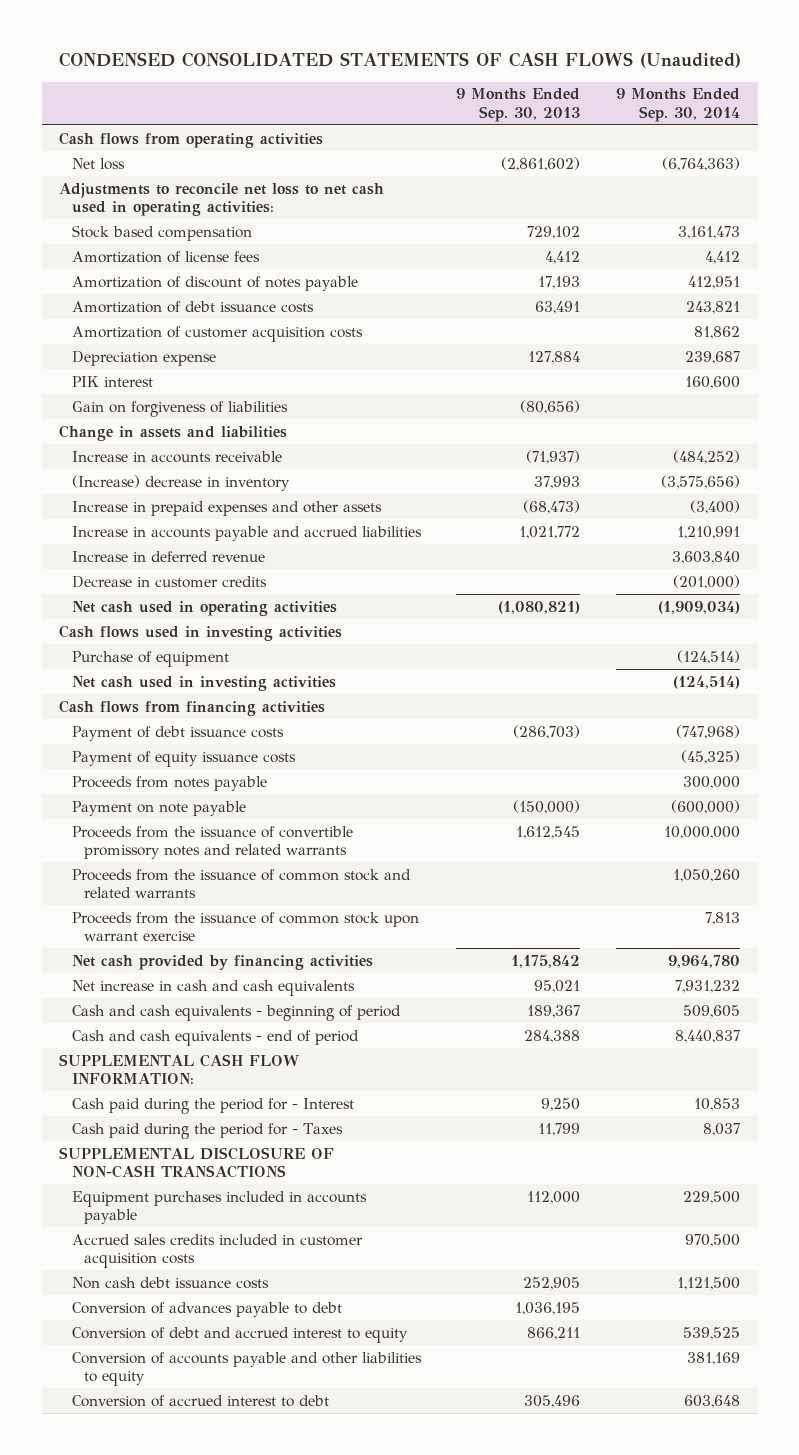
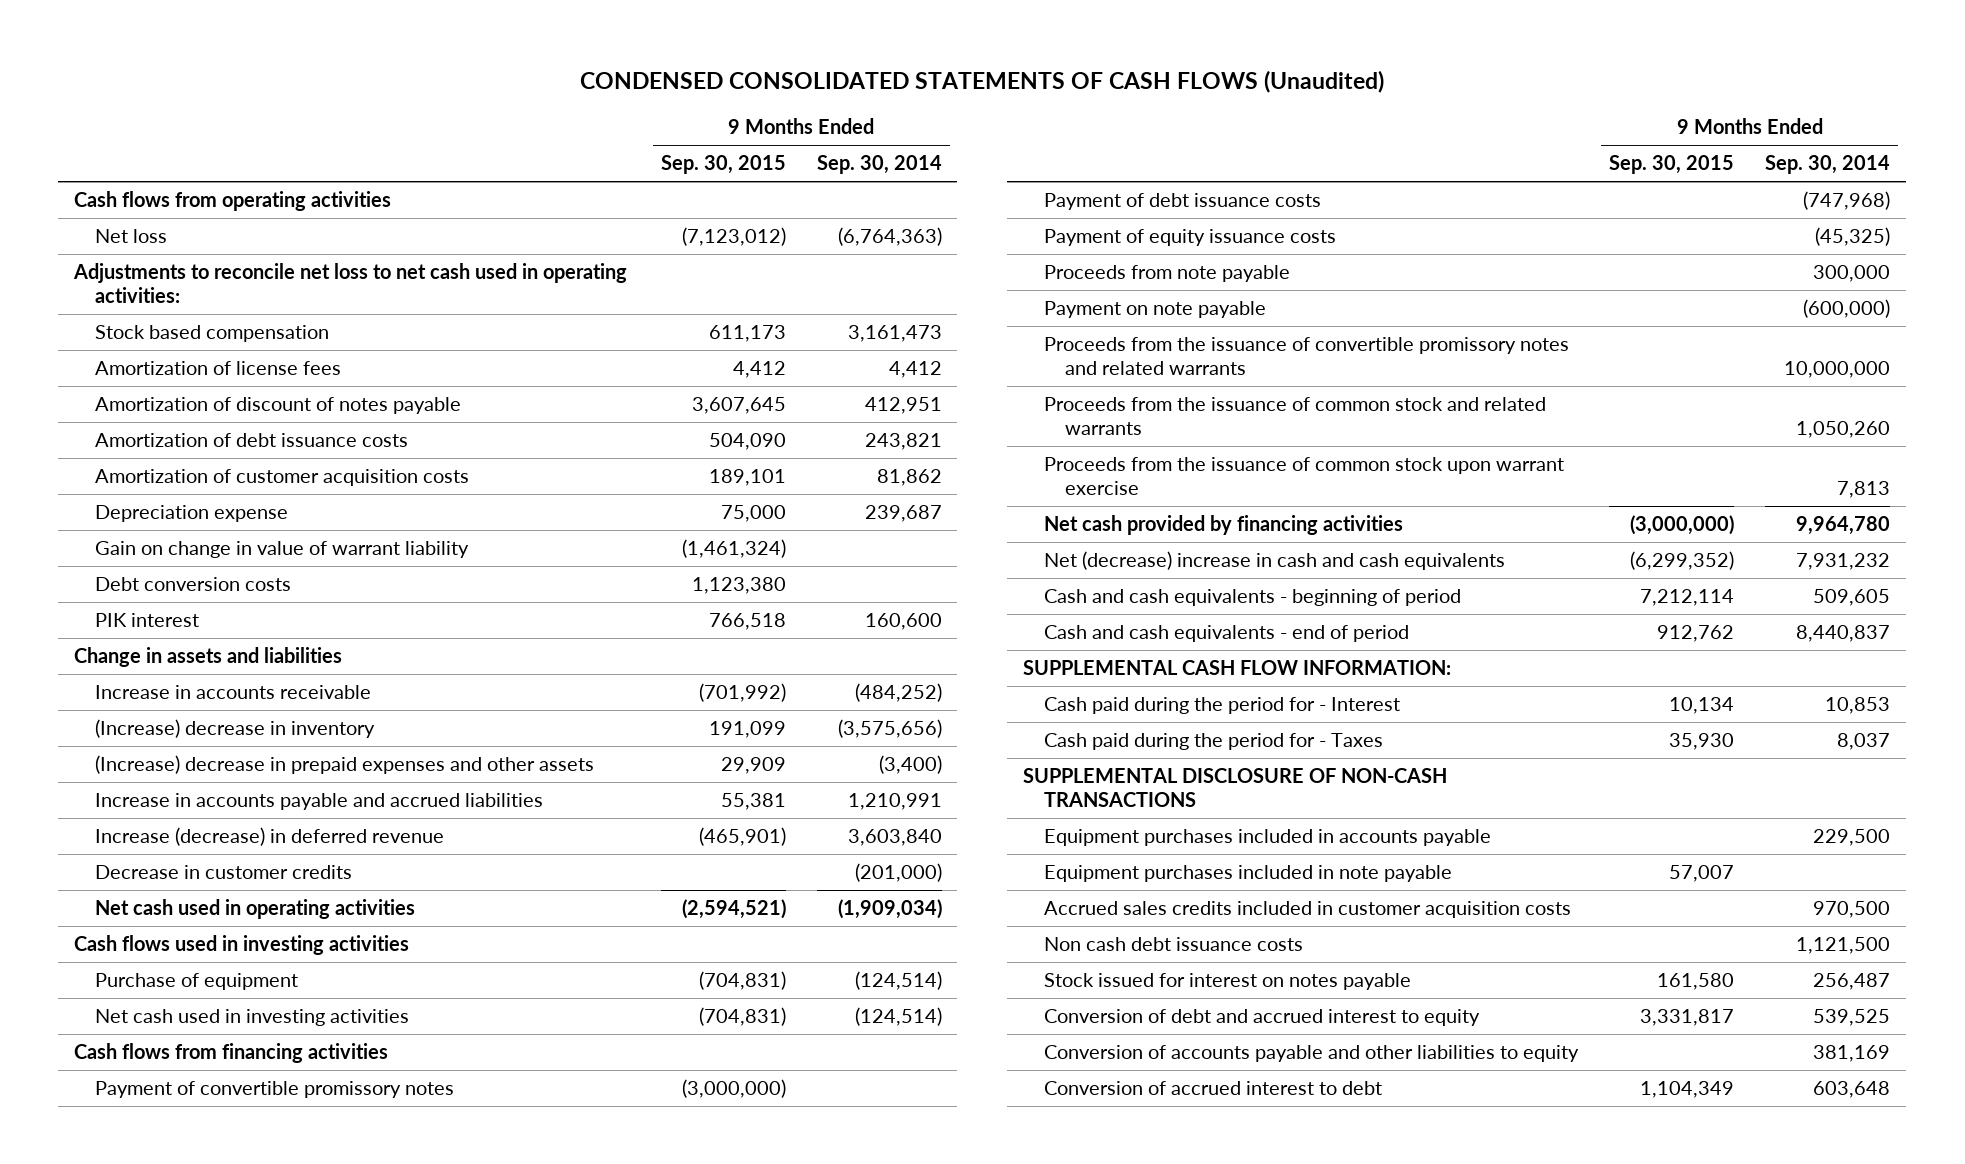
[456,88,581,123] 9 Months Ended Sep. 30, 2013 -> none
none -> [660,155,786,175] Sep. 30, 2015
none -> [95,541,470,559] Gain on change in value of warrant liability
none -> [95,577,292,592] Debt conversion costs
[71,400,288,417] Gain on forgiveness of liabilities -> none
[71,500,382,516] Increase in prepaid expenses and other assets -> [95,755,595,775] (Increase) decrease in prepaid expenses and other assets
[71,550,265,562] Increase in deferred revenue -> [95,827,445,847] Increase (decrease) in deferred revenue
none -> [95,1081,455,1099] Payment of convertible promissory notes
[71,775,267,791] Proceeds from notes payable -> [1044,265,1291,283] Proceeds from note payable
[71,979,355,996] Net increase in cash and cash equivalents -> [1044,551,1506,571] Net (decrease) increase in cash and cash equivalents
none -> [1044,865,1453,883] Equipment purchases included in note payable
[71,1301,342,1317] Conversion of advances payable to debt -> none
none -> [1044,973,1412,991] Stock issued for interest on notes payable

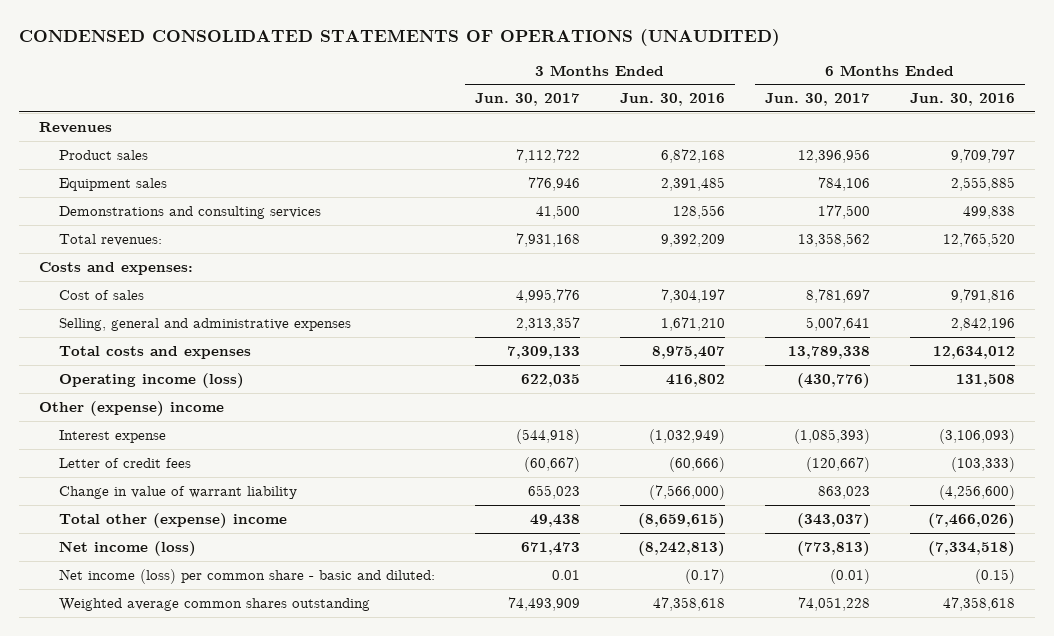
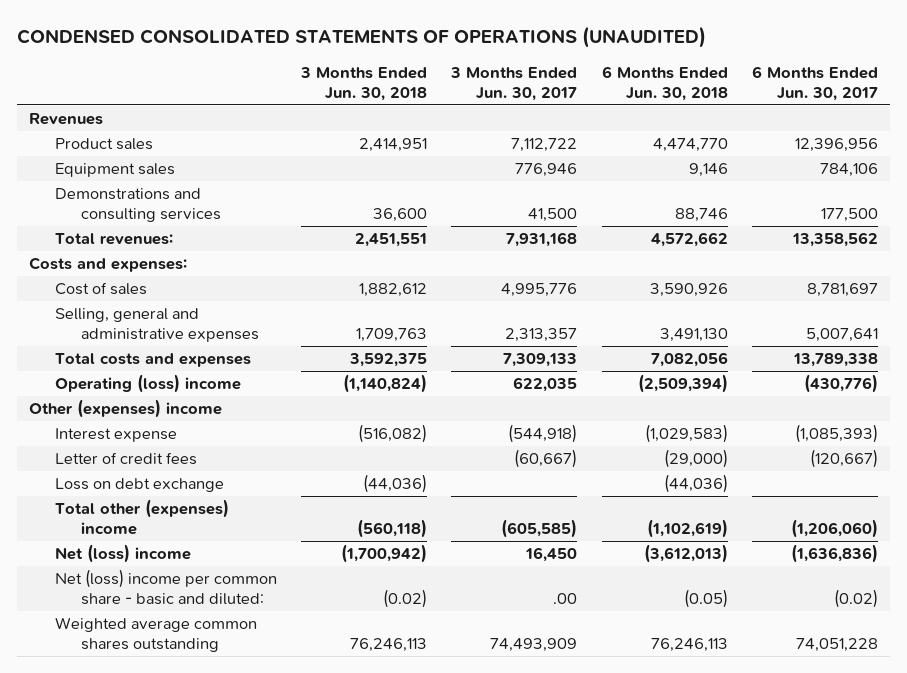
[619,93,725,107] Jun. 30, 2016 -> none
[910,93,1016,107] Jun. 30, 2016 -> none
none -> [300,66,428,101] 3 Months Ended Jun. 30, 2018
none -> [601,65,728,101] 6 Months Ended Jun. 30, 2018
[58,372,244,388] Operating income (loss) -> [54,374,241,394] Operating (loss) income
[38,400,224,416] Other (expense) income -> [29,399,223,419] Other (expenses) income
[58,485,297,499] Change in value of warrant liability -> none
none -> [54,478,224,493] Loss on debt exchange
[58,512,287,528] Total other (expense) income -> [54,499,229,536] Total other (expenses) income
[529,513,580,527] 49,438 -> [501,519,578,539] (605,585)
[797,512,871,528] (343,037) -> [790,519,878,539] (1,206,060)
[58,540,196,556] Net income (loss) -> [54,544,191,564] Net (loss) income
[520,541,580,555] 671,473 -> [525,547,578,563] 16,450
[797,540,871,556] (773,813) -> [790,544,878,564] (1,636,836)
[58,568,435,584] Net income (loss) per common share - basic and diluted: -> [54,569,277,606] Net (loss) income per common share - basic and diluted:
[551,569,580,580] 0.01 -> [553,593,578,605] .00
[830,568,871,584] (0.01) -> [833,589,878,609] (0.02)

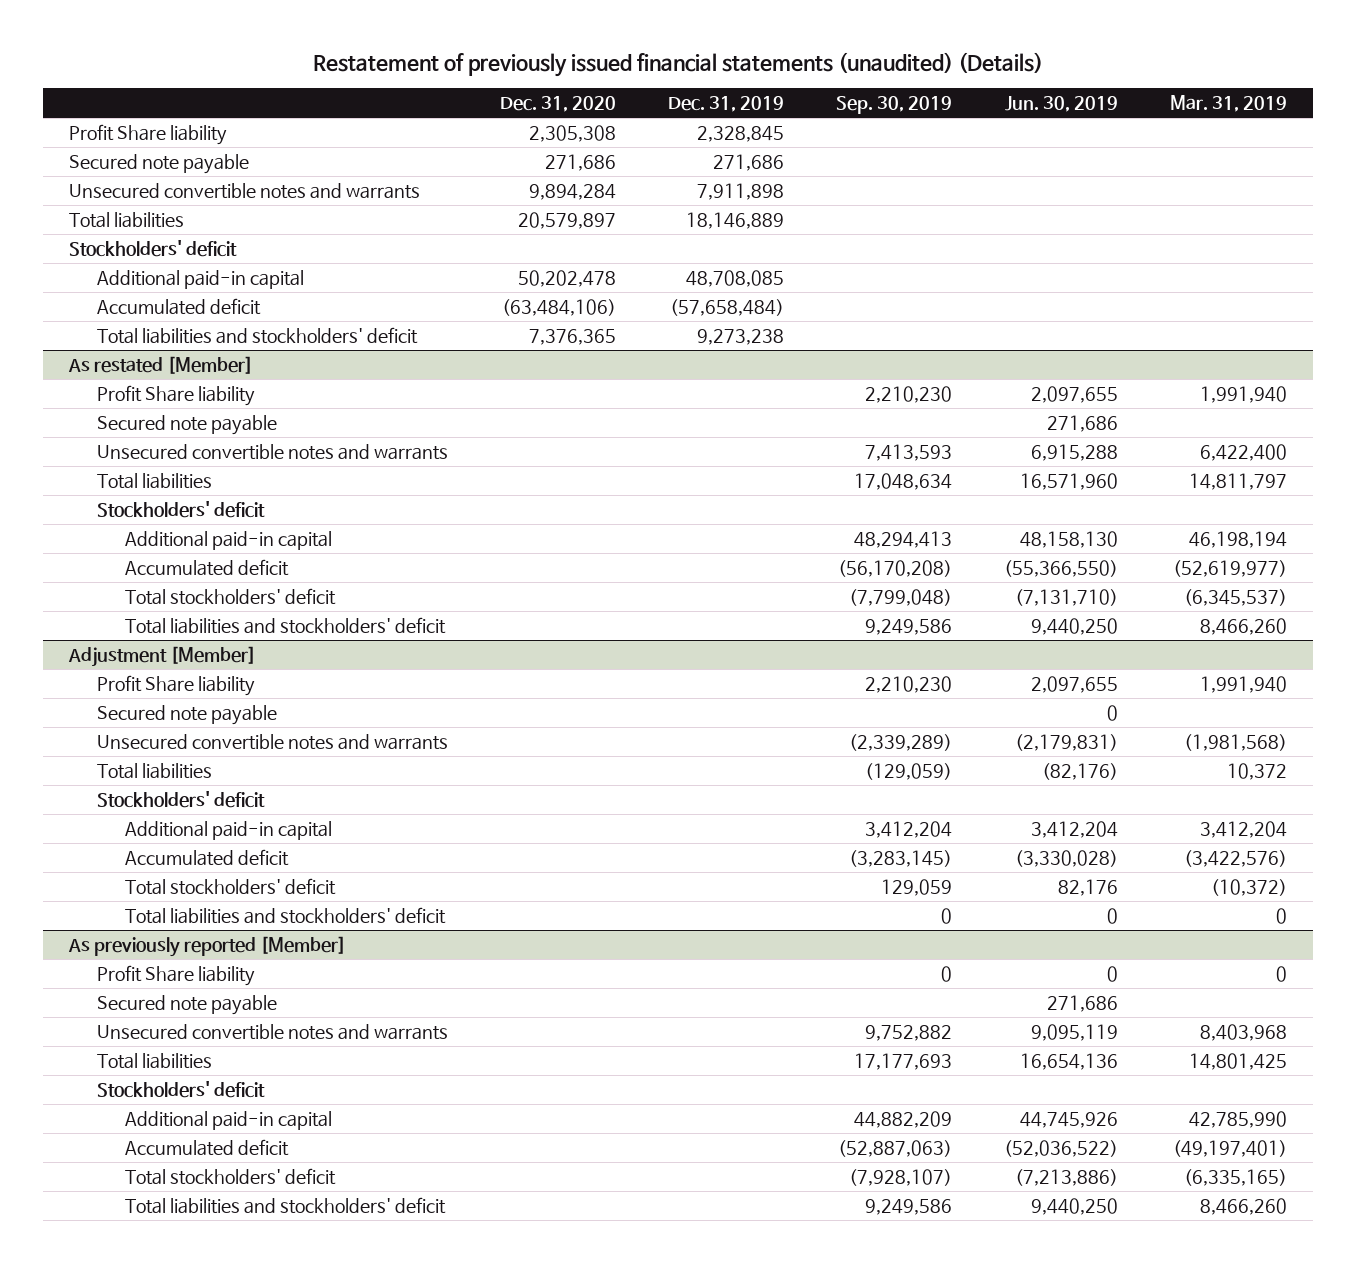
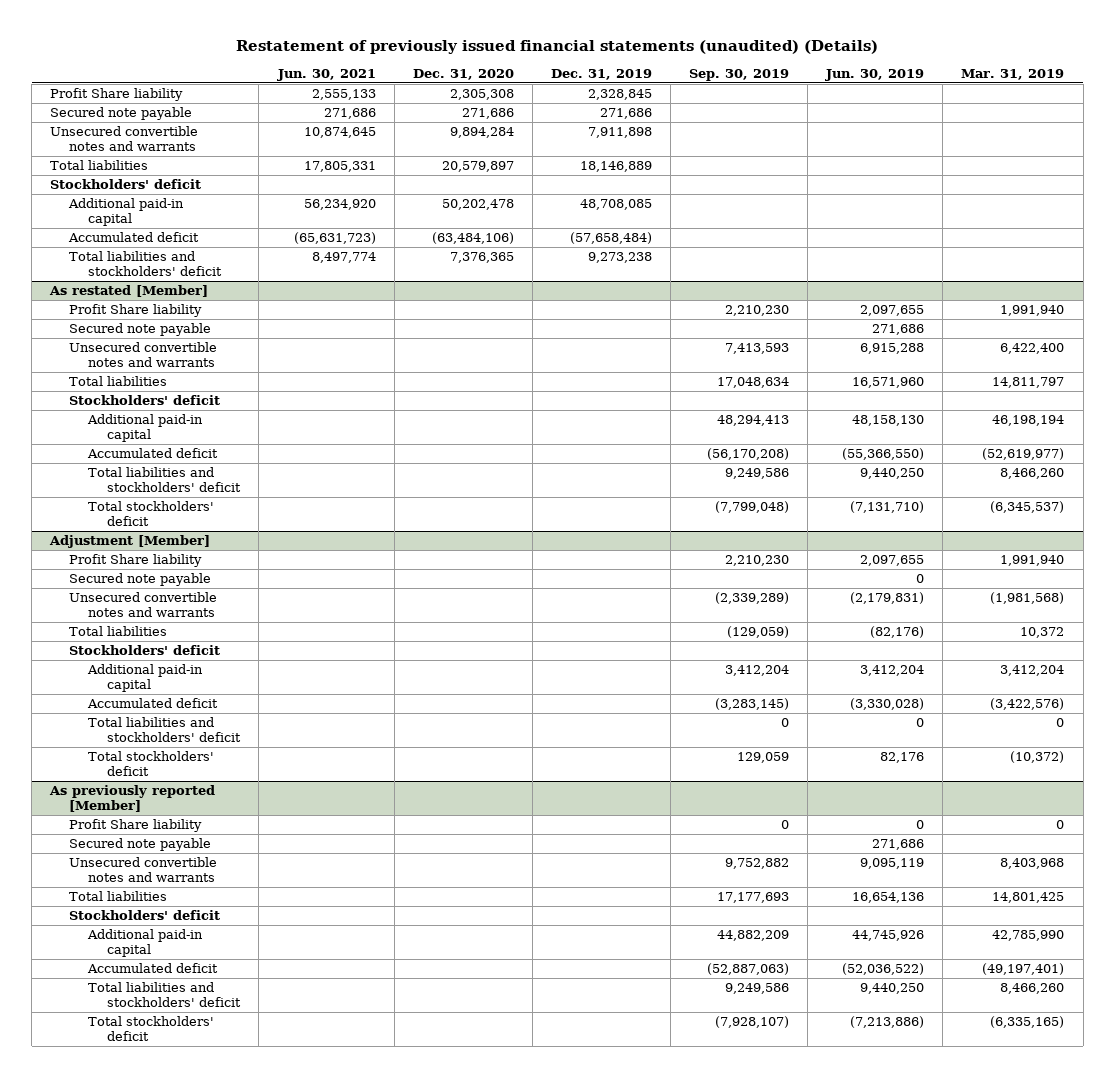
none -> [276,68,376,81] Jun. 30, 2021
[124,588,336,606] Total stockholders' deficit -> [88,500,215,527] Total stockholders' deficit
[124,878,336,896] Total stockholders' deficit -> [88,750,215,777] Total stockholders' deficit
[124,1168,336,1186] Total stockholders' deficit -> [88,1015,215,1042] Total stockholders' deficit

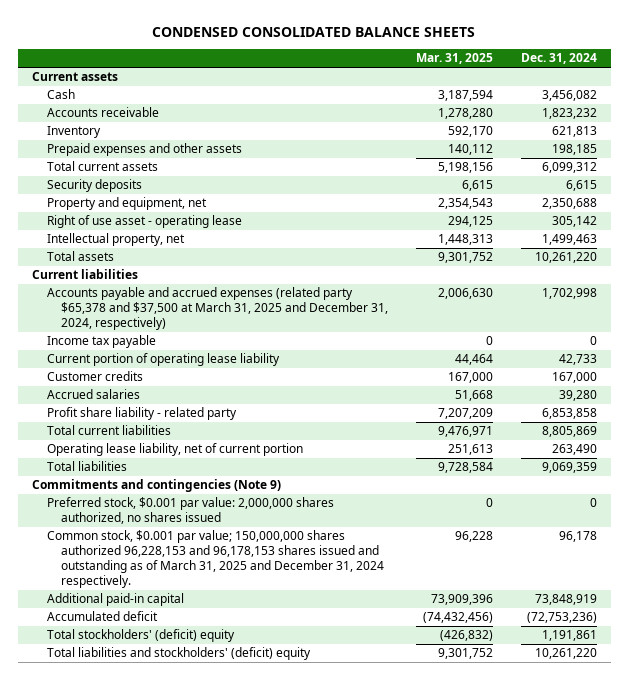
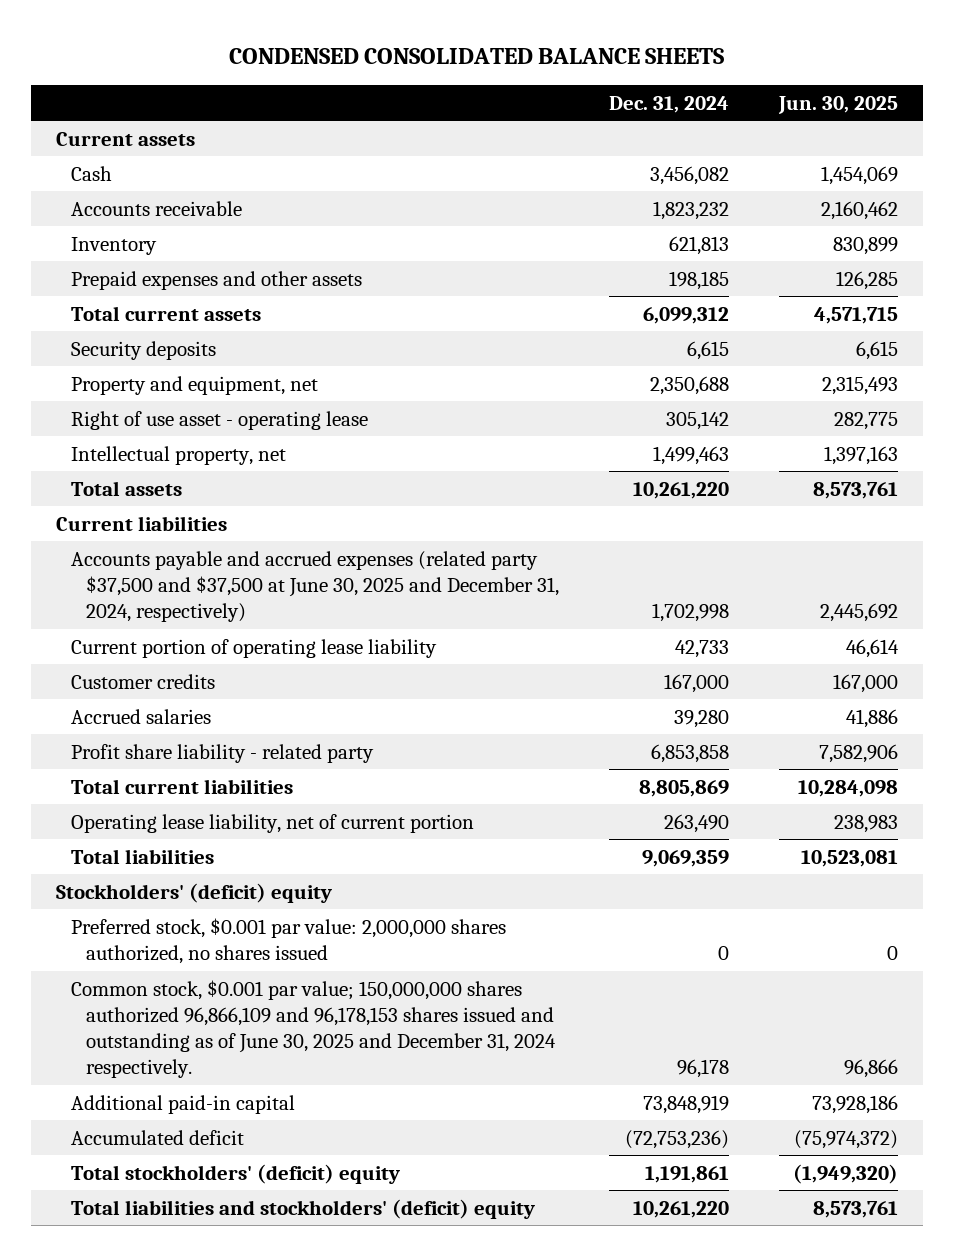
[416,53,494,65] Mar. 31, 2025 -> none
none -> [778,95,899,114] Jun. 30, 2025
[46,335,156,349] Income tax payable -> none
[46,287,389,331] Accounts payable and accrued expenses (related party $65,378 and $37,500 at March 31, 2025 and December 31, 2024, respectively) -> [71,550,560,623] Accounts payable and accrued expenses (related party $37,500 and $37,500 at June 30, 2025 and December 31, 2024, respectively)
[31,479,281,493] Commitments and contingencies (Note 9) -> none
none -> [56,882,333,903] Stockholders' (deficit) equity
[46,530,385,589] Common stock, $0.001 par value; 150,000,000 shares authorized 96,228,153 and 96,178,153 shares issued and outstanding as of March 31, 2025 and December 31, 2024 respectively. -> [71,979,557,1079] Common stock, $0.001 par value; 150,000,000 shares authorized 96,866,109 and 96,178,153 shares issued and outstanding as of June 30, 2025 and December 31, 2024 respectively.

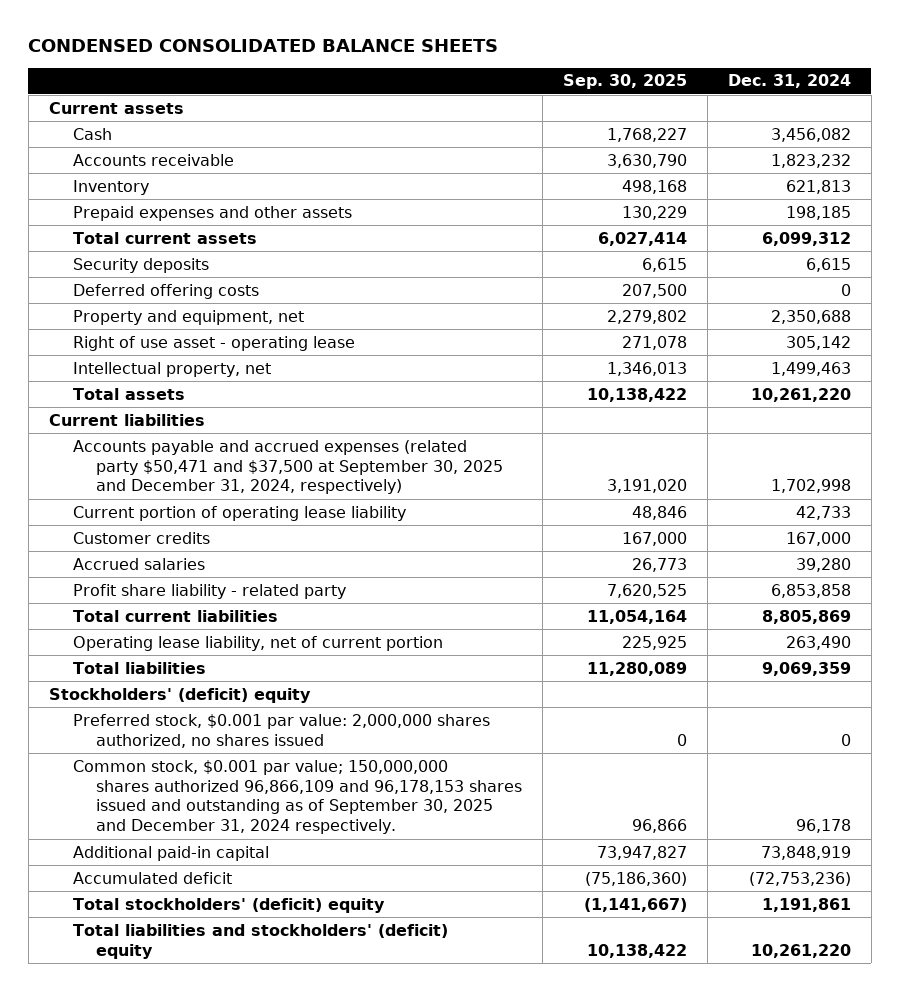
[778,95,899,114] Jun. 30, 2025 -> none
none -> [563,74,688,90] Sep. 30, 2025
none -> [72,283,259,299] Deferred offering costs
[71,550,560,623] Accounts payable and accrued expenses (related party $37,500 and $37,500 at June 30, 2025 and December 31, 2024, respectively) -> [72,439,504,495] Accounts payable and accrued expenses (related party $50,471 and $37,500 at September 30, 2025 and December 31, 2024, respectively)
[71,979,557,1079] Common stock, $0.001 par value; 150,000,000 shares authorized 96,866,109 and 96,178,153 shares issued and outstanding as of June 30, 2025 and December 31, 2024 respectively. -> [72,759,523,835] Common stock, $0.001 par value; 150,000,000 shares authorized 96,866,109 and 96,178,153 shares issued and outstanding as of September 30, 2025 and December 31, 2024 respectively.

